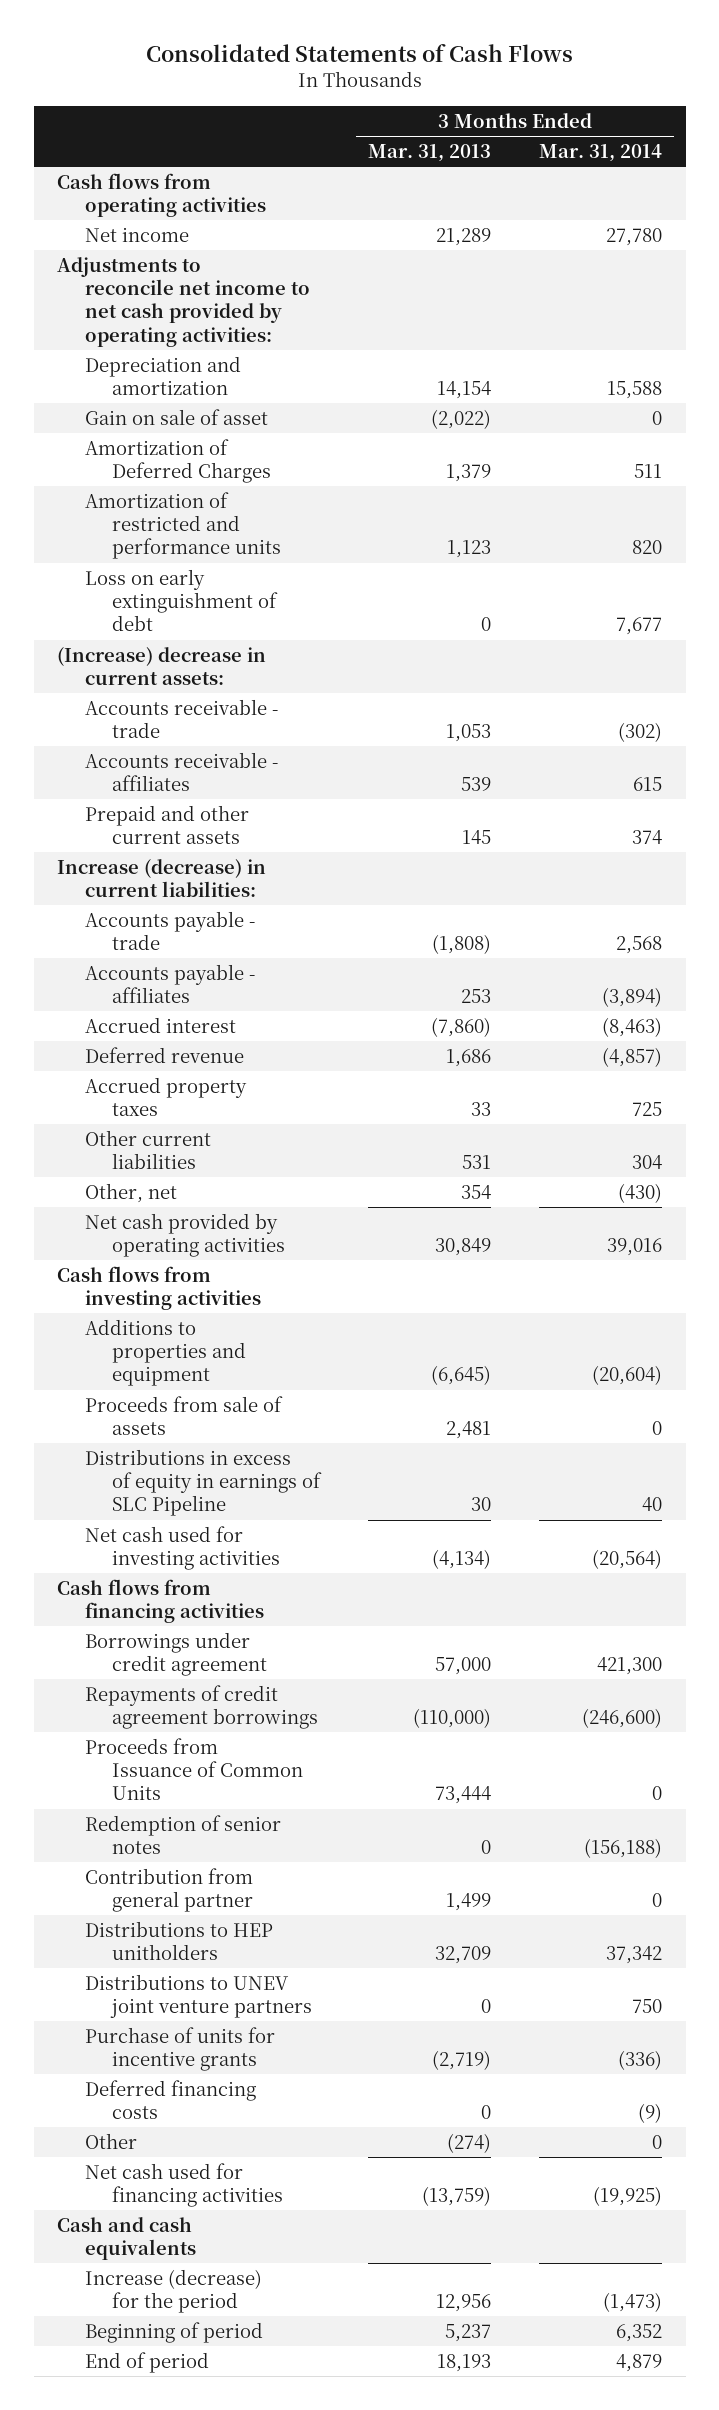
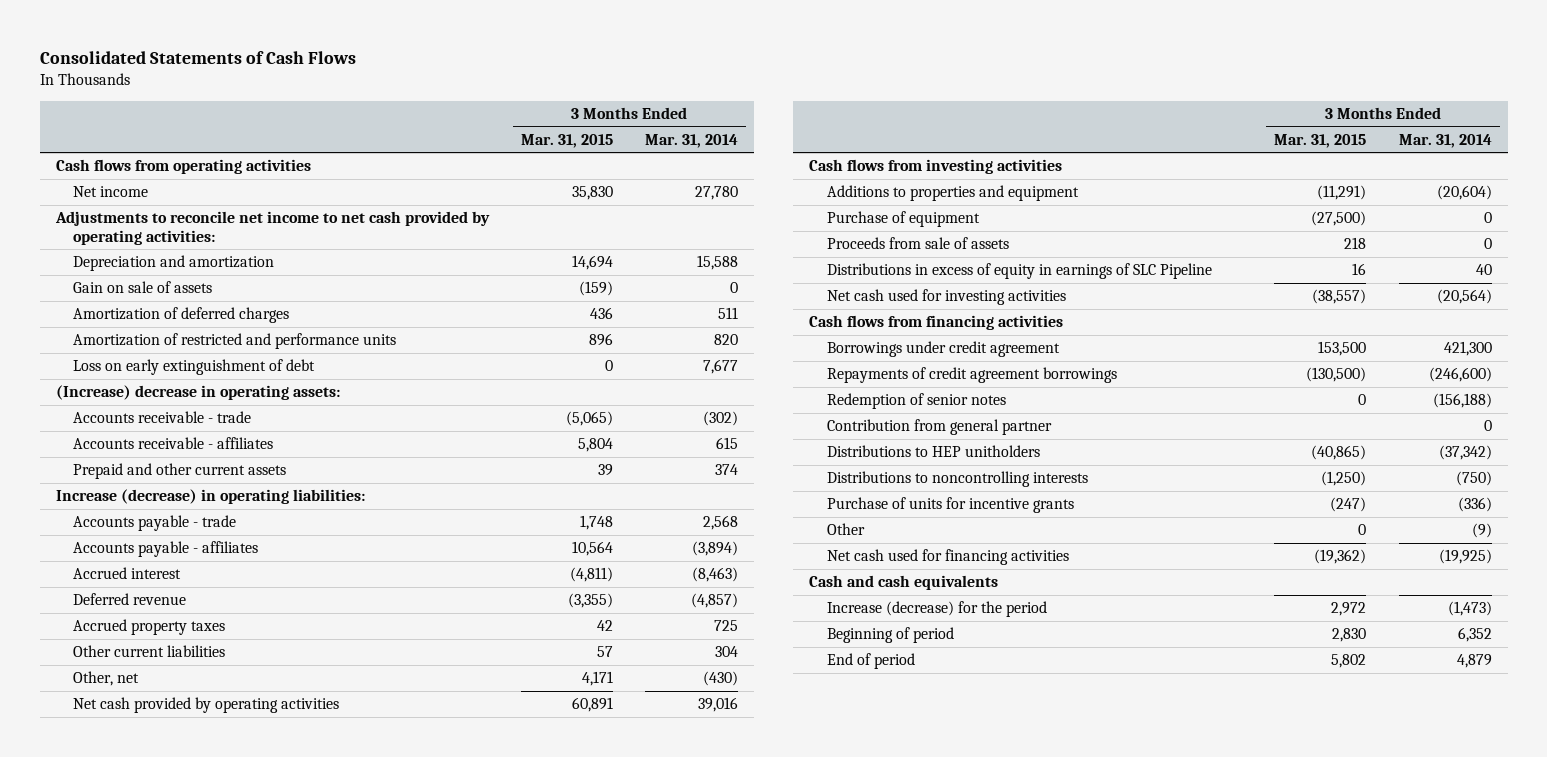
[368,144,492,163] Mar. 31, 2013 -> none
none -> [520,133,613,148] Mar. 31, 2015
[84,408,268,425] Gain on sale of asset -> [73,281,213,294] Gain on sale of assets
[84,438,272,484] Amortization of Deferred Charges -> [73,307,290,324] Amortization of deferred charges
[57,646,267,686] (Increase) decrease in current assets: -> [55,385,340,401] (Increase) decrease in operating assets:
[57,858,267,898] Increase (decrease) in current liabilities: -> [55,489,365,505] Increase (decrease) in operating liabilities:
none -> [826,211,980,228] Purchase of equipment
[84,1737,304,1801] Proceeds from Issuance of Common Units -> none
[605,1946,662,1965] 37,342 -> [1438,445,1492,461] (37,342)
[84,1973,313,2019] Distributions to UNEV joint venture partners -> [826,471,1088,488] Distributions to noncontrolling interests
[631,1999,662,2014] 750 -> [1455,471,1492,487] (750)
[84,2079,256,2120] Deferred financing costs -> none
[651,2134,662,2149] 0 -> [1471,523,1492,539] (9)

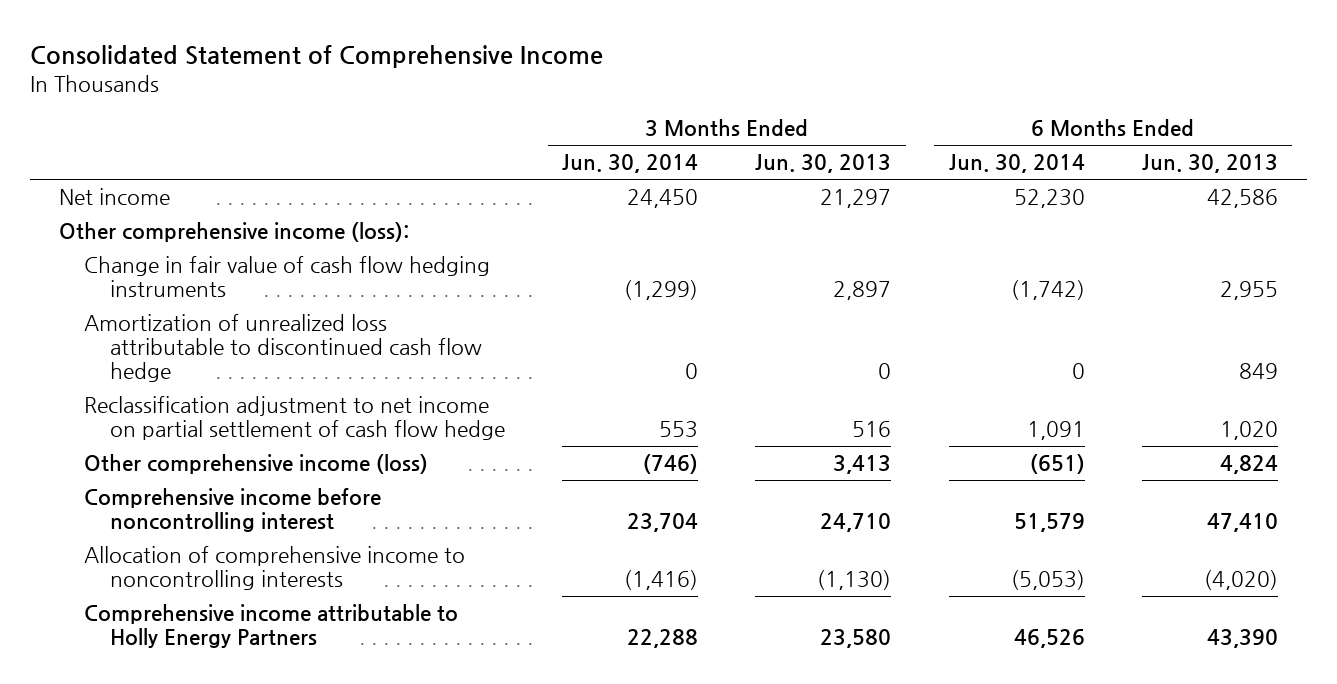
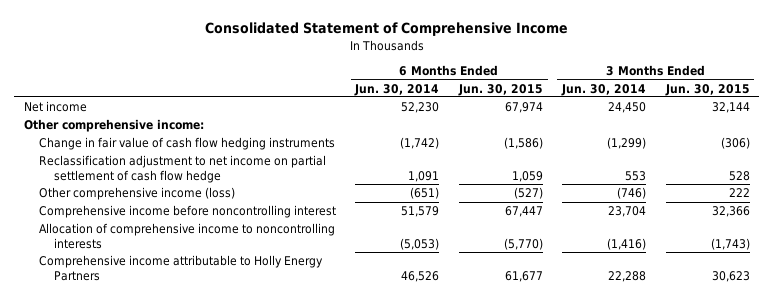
[755,154,892,174] Jun. 30, 2013 -> none
[1142,154,1279,174] Jun. 30, 2013 -> none
none -> [457,83,543,96] Jun. 30, 2015
none -> [664,83,750,96] Jun. 30, 2015
[59,222,410,243] Other comprehensive income (loss): -> [24,119,205,133] Other comprehensive income:
[84,314,482,383] Amortization of unrealized loss attributable to discontinued cash flow hedge -> none

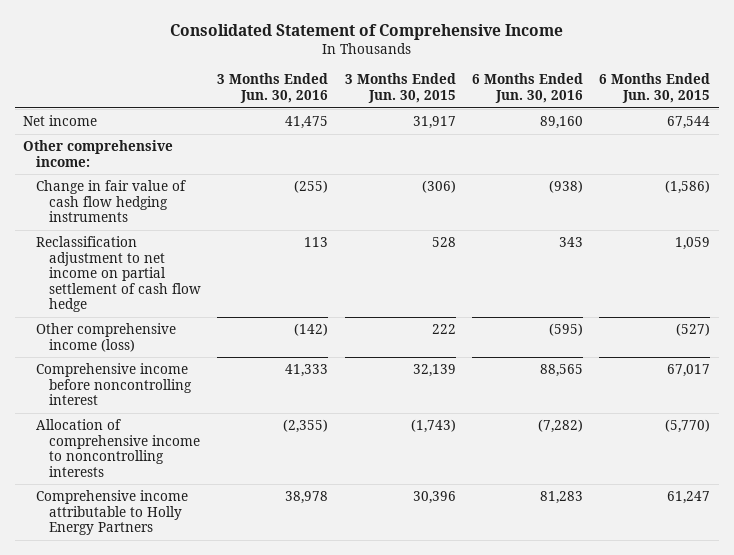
[354,83,440,96] Jun. 30, 2014 -> none
[561,83,647,96] Jun. 30, 2014 -> none
none -> [217,73,329,103] 3 Months Ended Jun. 30, 2016
none -> [472,73,584,103] 6 Months Ended Jun. 30, 2016
[504,102,543,114] 67,974 -> [667,116,711,130] 67,544
[711,102,750,114] 32,144 -> [412,116,456,130] 31,917
[504,206,543,218] 67,447 -> [667,364,711,378] 67,017
[711,206,750,218] 32,366 -> [412,364,456,378] 32,139
[504,270,543,282] 61,677 -> [667,491,711,505] 61,247
[711,270,750,282] 30,623 -> [412,491,456,505] 30,396

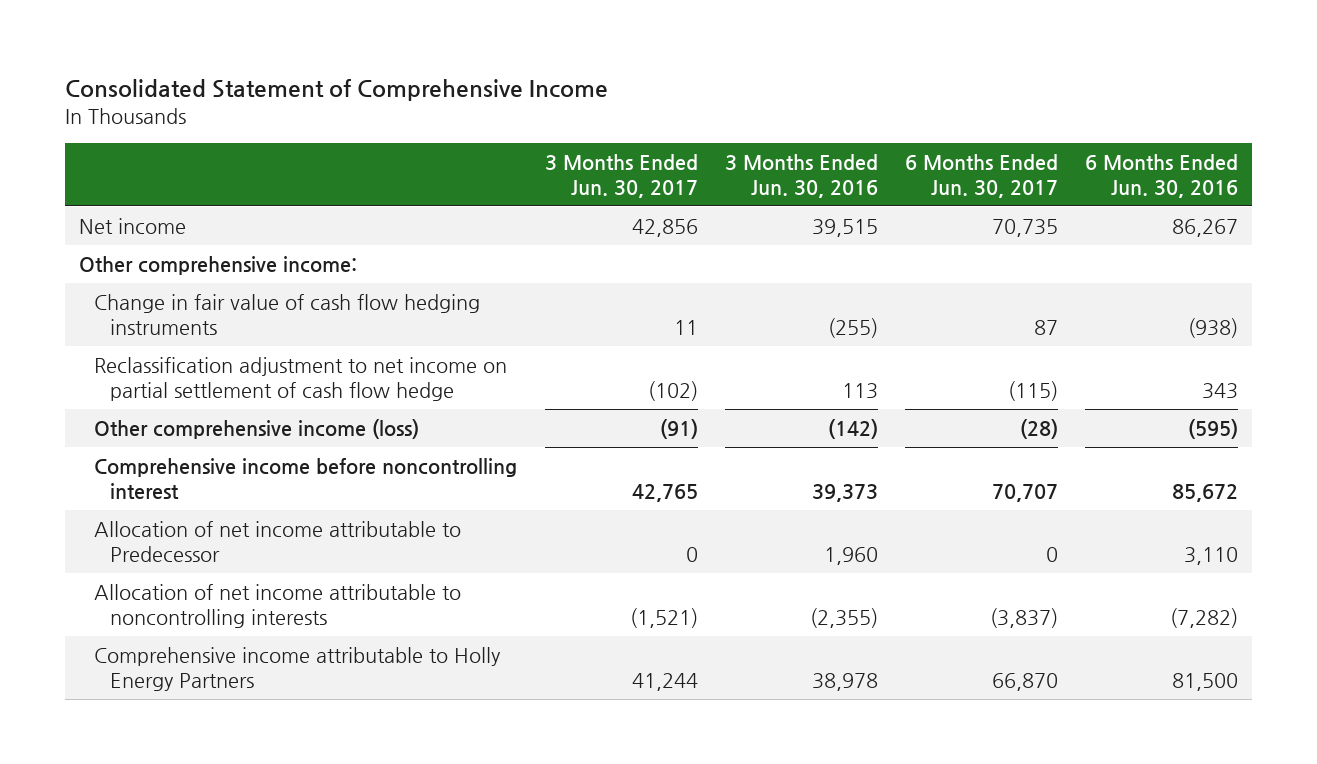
[344,73,456,103] 3 Months Ended Jun. 30, 2015 -> none
[599,73,711,103] 6 Months Ended Jun. 30, 2015 -> none
none -> [544,153,698,198] 3 Months Ended Jun. 30, 2017
none -> [904,153,1058,198] 6 Months Ended Jun. 30, 2017
[285,116,329,130] 41,475 -> [811,218,878,237] 39,515
[540,116,584,130] 89,160 -> [1171,218,1238,237] 86,267
[285,364,329,378] 41,333 -> [811,483,878,502] 39,373
[540,364,584,378] 88,565 -> [1171,483,1238,502] 85,672
none -> [94,520,462,562] Allocation of net income attributable to Predecessor
[36,419,201,477] Allocation of comprehensive income to noncontrolling interests -> [94,583,462,628] Allocation of net income attributable to noncontrolling interests
[540,491,584,505] 81,283 -> [1171,672,1238,691] 81,500

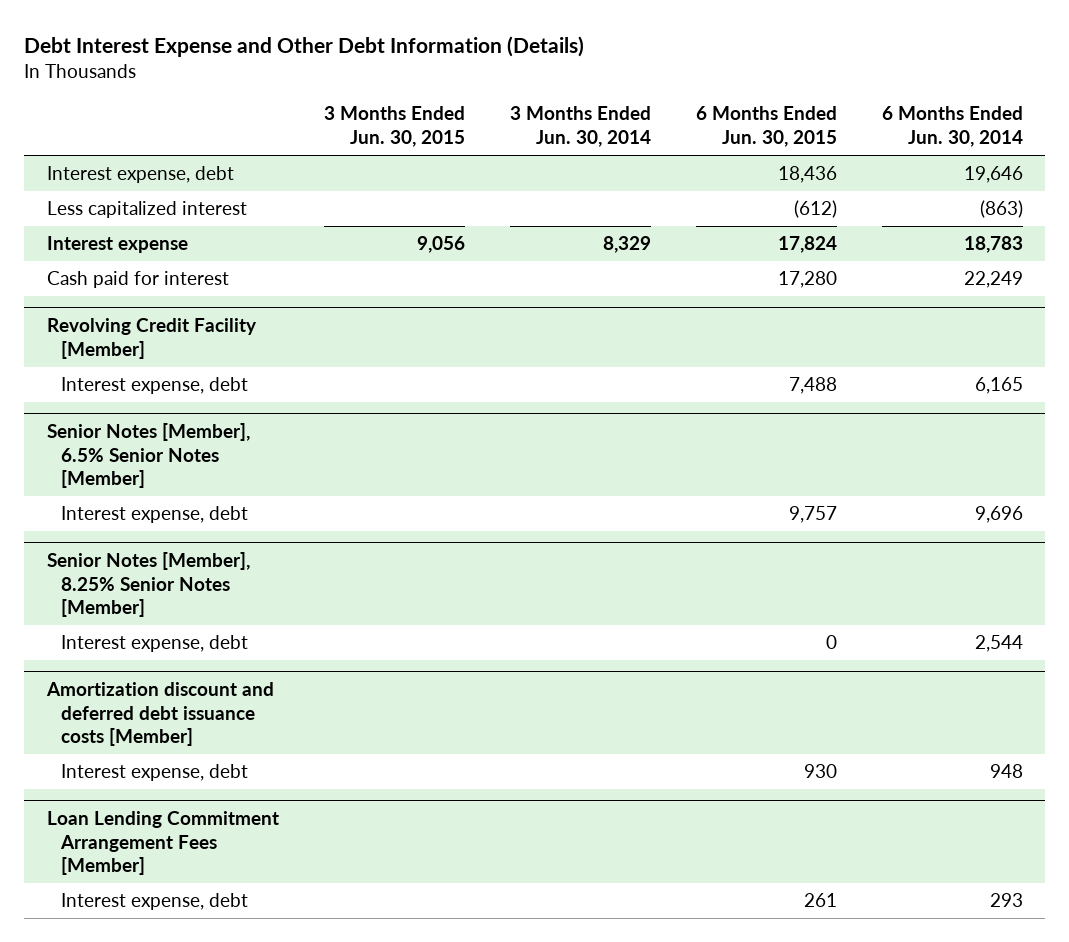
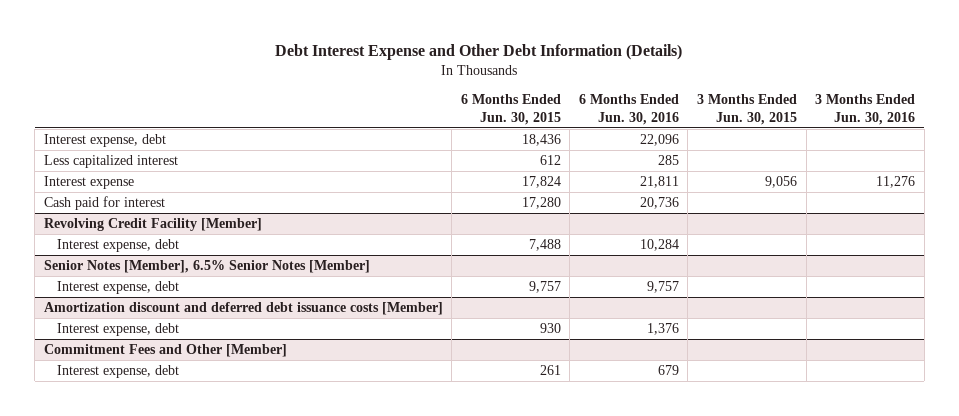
[509,106,651,148] 3 Months Ended Jun. 30, 2014 -> none
[881,106,1023,148] 6 Months Ended Jun. 30, 2014 -> none
none -> [578,94,679,125] 6 Months Ended Jun. 30, 2016
none -> [815,94,916,125] 3 Months Ended Jun. 30, 2016
[793,200,837,219] (612) -> [539,155,561,166] 612
[46,552,250,618] Senior Notes [Member], 8.25% Senior Notes [Member] -> none
[61,635,249,653] Interest expense, debt -> none
[46,811,279,876] Loan Lending Commitment Arrangement Fees [Member] -> [43,344,287,358] Commitment Fees and Other [Member]

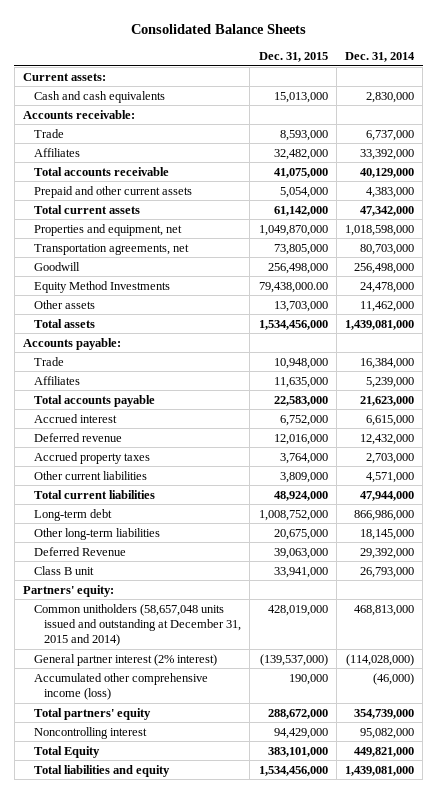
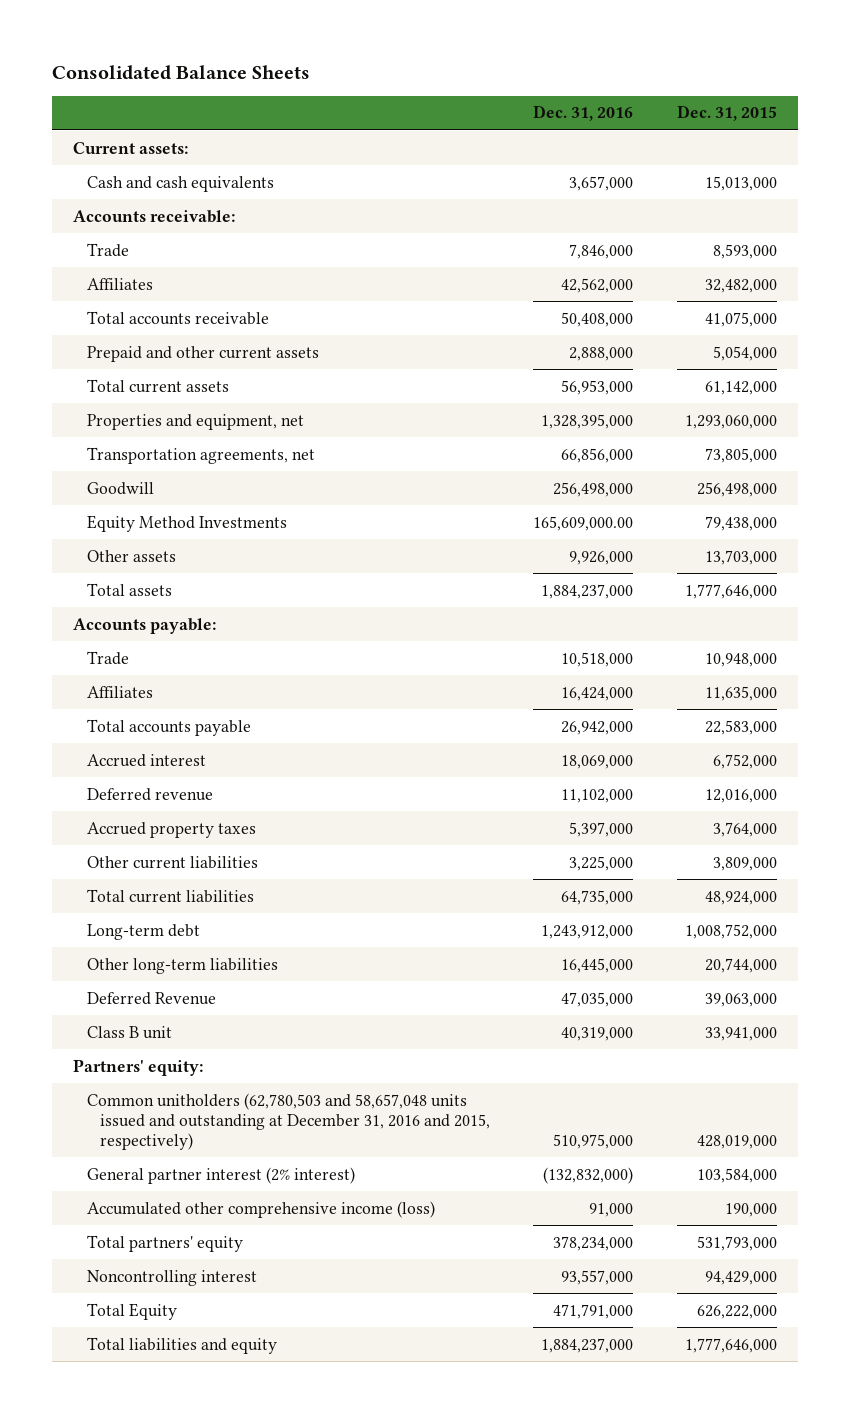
[345,51,416,62] Dec. 31, 2014 -> none
none -> [533,105,634,122] Dec. 31, 2016
[258,224,328,236] 1,049,870,000 -> [684,414,777,429] 1,293,060,000
[258,281,328,293] 79,438,000.00 -> [704,515,777,531] 79,438,000
[258,319,328,330] 1,534,456,000 -> [684,583,777,599] 1,777,646,000
[273,528,328,540] 20,675,000 -> [704,957,777,973] 20,744,000
[33,603,242,647] Common unitholders (58,657,048 units issued and outstanding at December 31, 2015 and 2014) -> [86,1092,491,1150] Common unitholders (62,780,503 and 58,657,048 units issued and outstanding at December 31, 2016 and 2015, respectively)
[259,653,328,666] (139,537,000) -> [696,1167,777,1183] 103,584,000
[267,708,328,719] 288,672,000 -> [696,1235,777,1251] 531,793,000
[267,746,328,757] 383,101,000 -> [696,1304,777,1319] 626,222,000
[258,765,328,776] 1,534,456,000 -> [684,1337,777,1353] 1,777,646,000

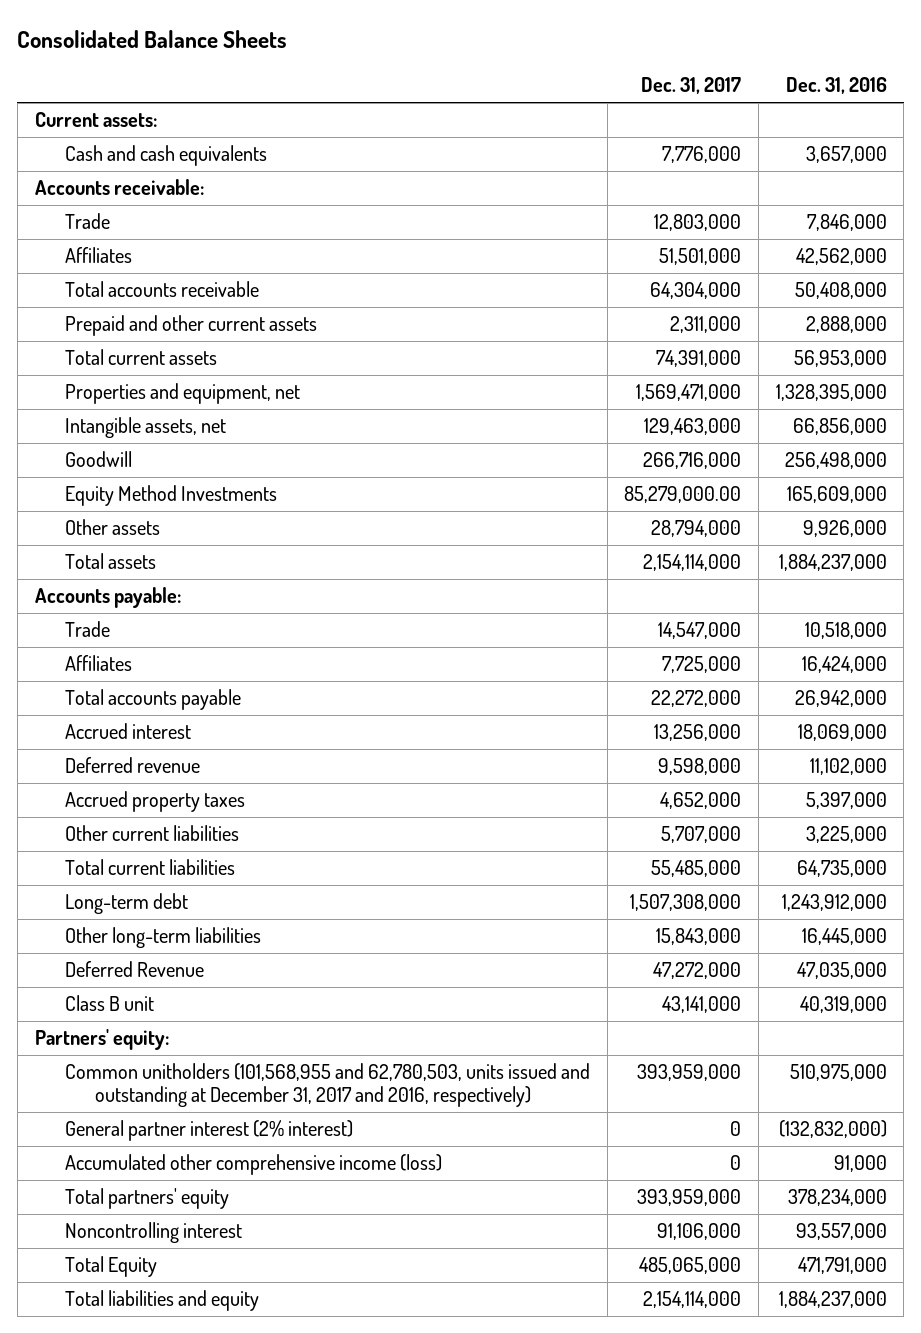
[676,105,777,122] Dec. 31, 2015 -> none
none -> [641,77,742,95] Dec. 31, 2017
[86,446,315,464] Transportation agreements, net -> [64,417,226,439] Intangible assets, net
[533,515,634,531] 165,609,000.00 -> [786,486,887,504] 165,609,000
[86,1092,491,1150] Common unitholders (62,780,503 and 58,657,048 units issued and outstanding at December 31, 2016 and 2015, respectively) -> [64,1063,590,1108] Common unitholders (101,568,955 and 62,780,503, units issued and outstanding at December 31, 2017 and 2016, respectively)

